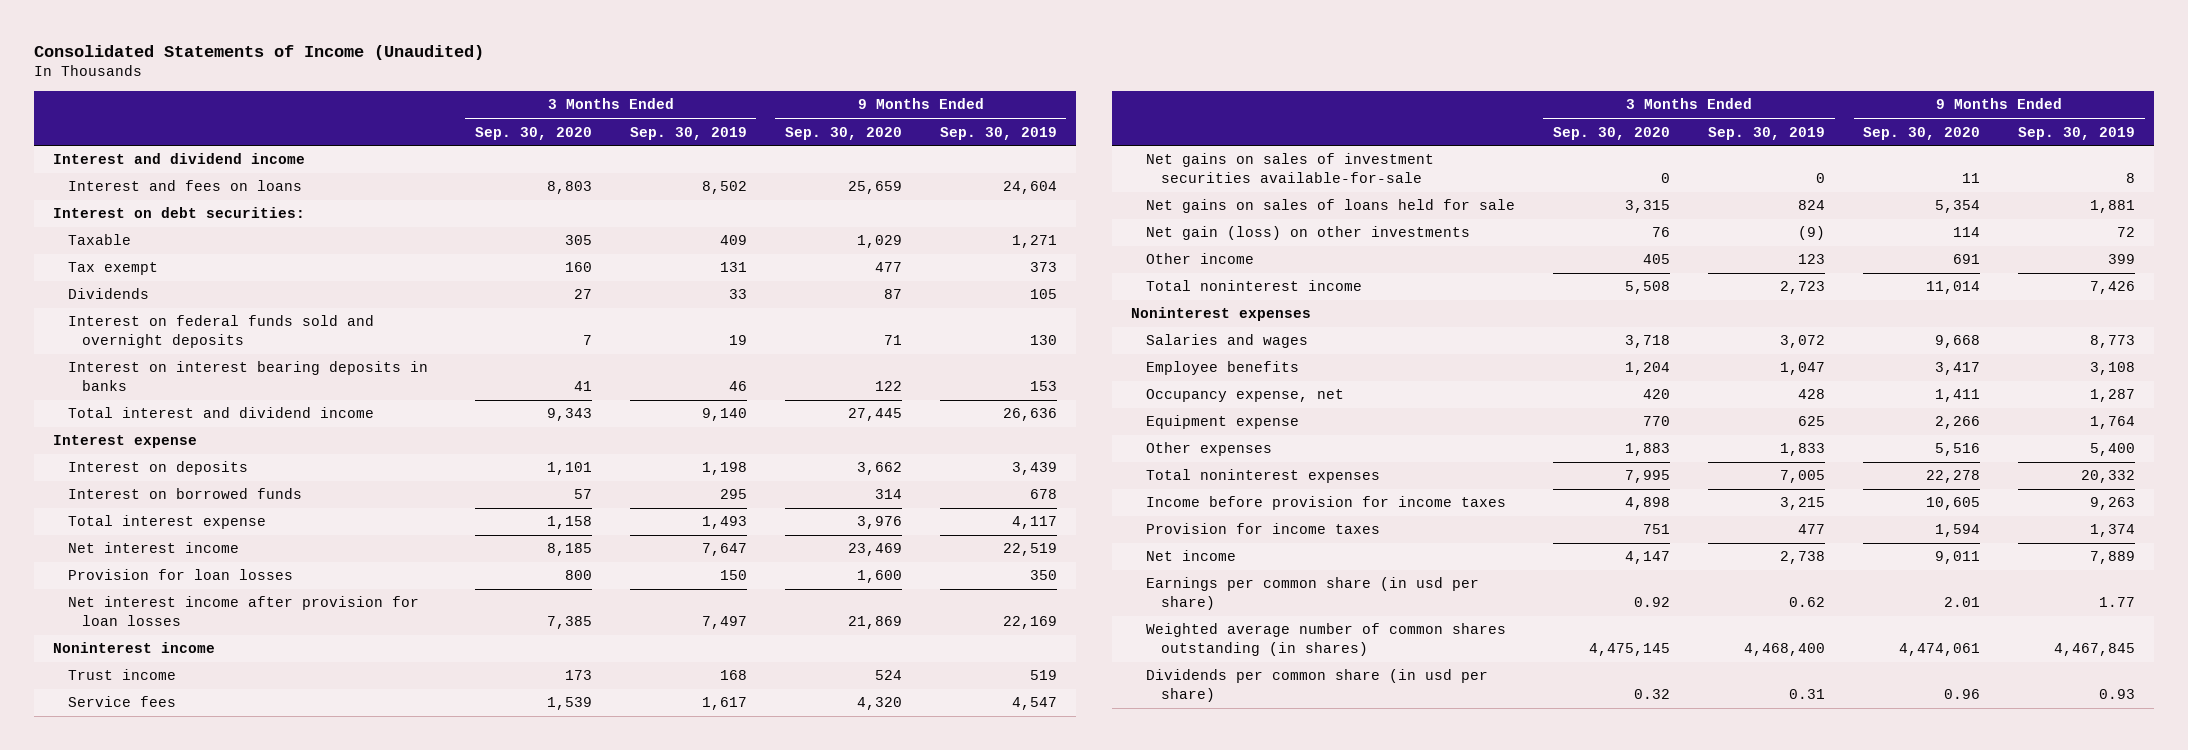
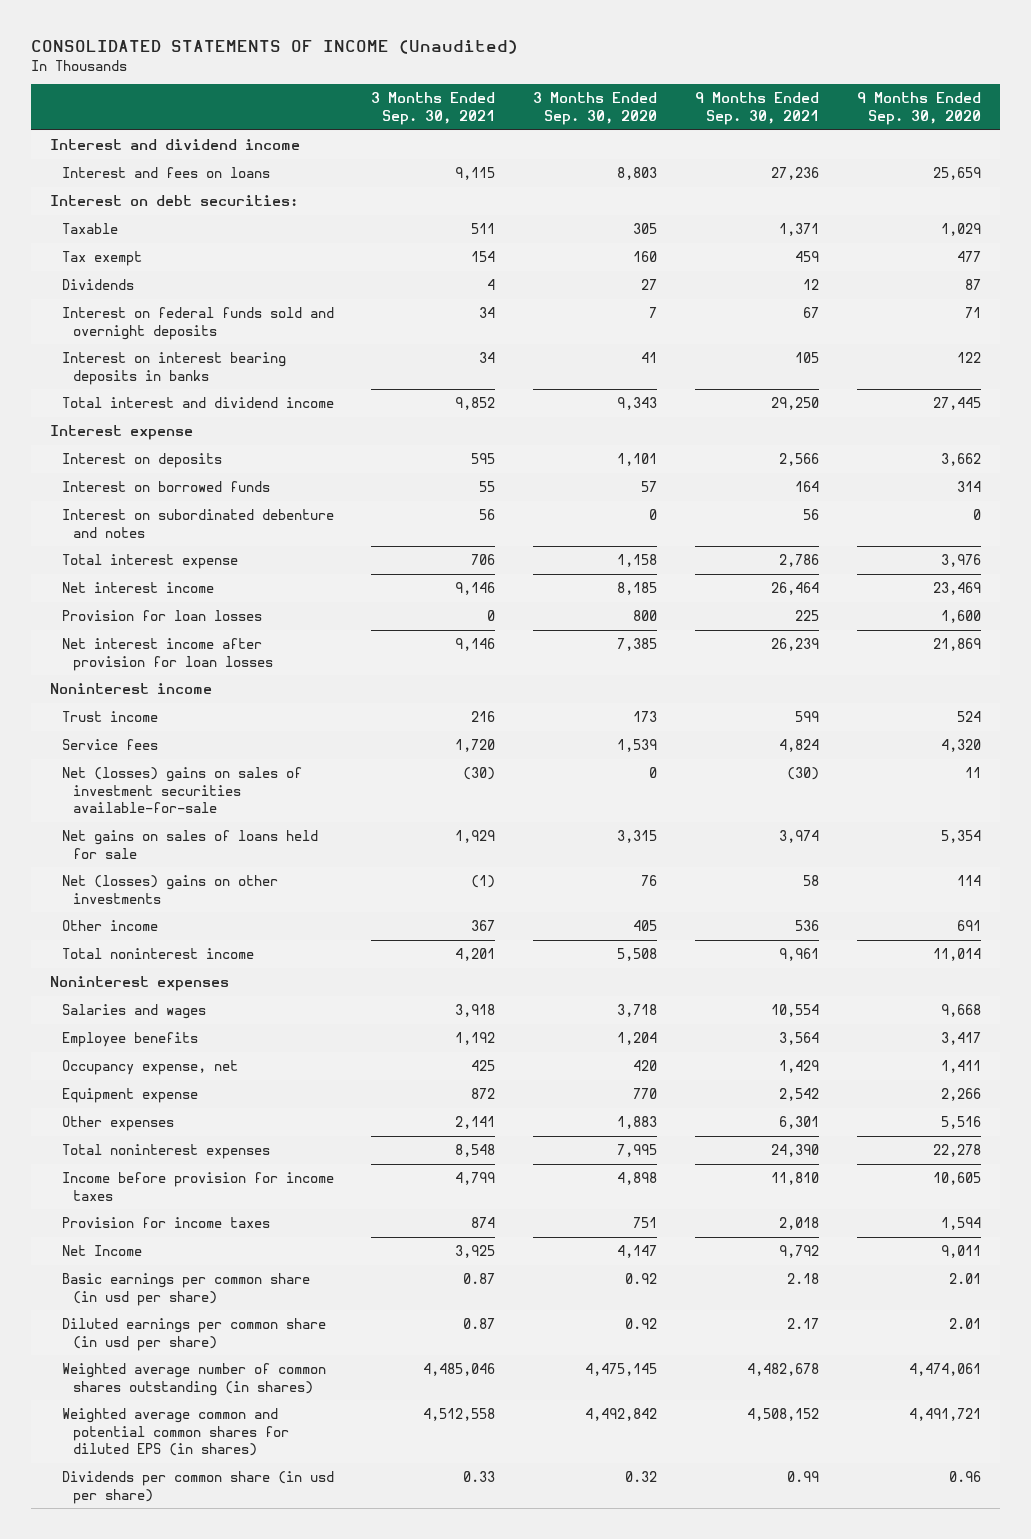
[33,44,484,60] Consolidated Statements of Income (Unaudited) -> [31,40,519,55] CONSOLIDATED STATEMENTS OF INCOME (Unaudited)
[629,126,747,140] Sep. 30, 2019 -> none
[939,126,1057,140] Sep. 30, 2019 -> none
none -> [371,92,496,125] 3 Months Ended Sep. 30, 2021
none -> [694,92,819,125] 9 Months Ended Sep. 30, 2021
none -> [61,509,334,538] Interest on subordinated debenture and notes
[1145,153,1434,184] Net gains on sales of investment securities available-for-sale -> [61,767,302,814] Net (losses) gains on sales of investment securities available-for-sale
[1145,226,1470,241] Net gain (loss) on other investments -> [61,875,278,904] Net (losses) gains on other investments
[1145,550,1236,562] Net income -> [61,1245,142,1257] Net Income
[1145,577,1479,611] Earnings per common share (in usd per share) -> [61,1273,310,1306] Basic earnings per common share (in usd per share)
none -> [61,1318,326,1351] Diluted earnings per common share (in usd per share)
none -> [61,1408,289,1457] Weighted average common and potential common shares for diluted EPS (in shares)

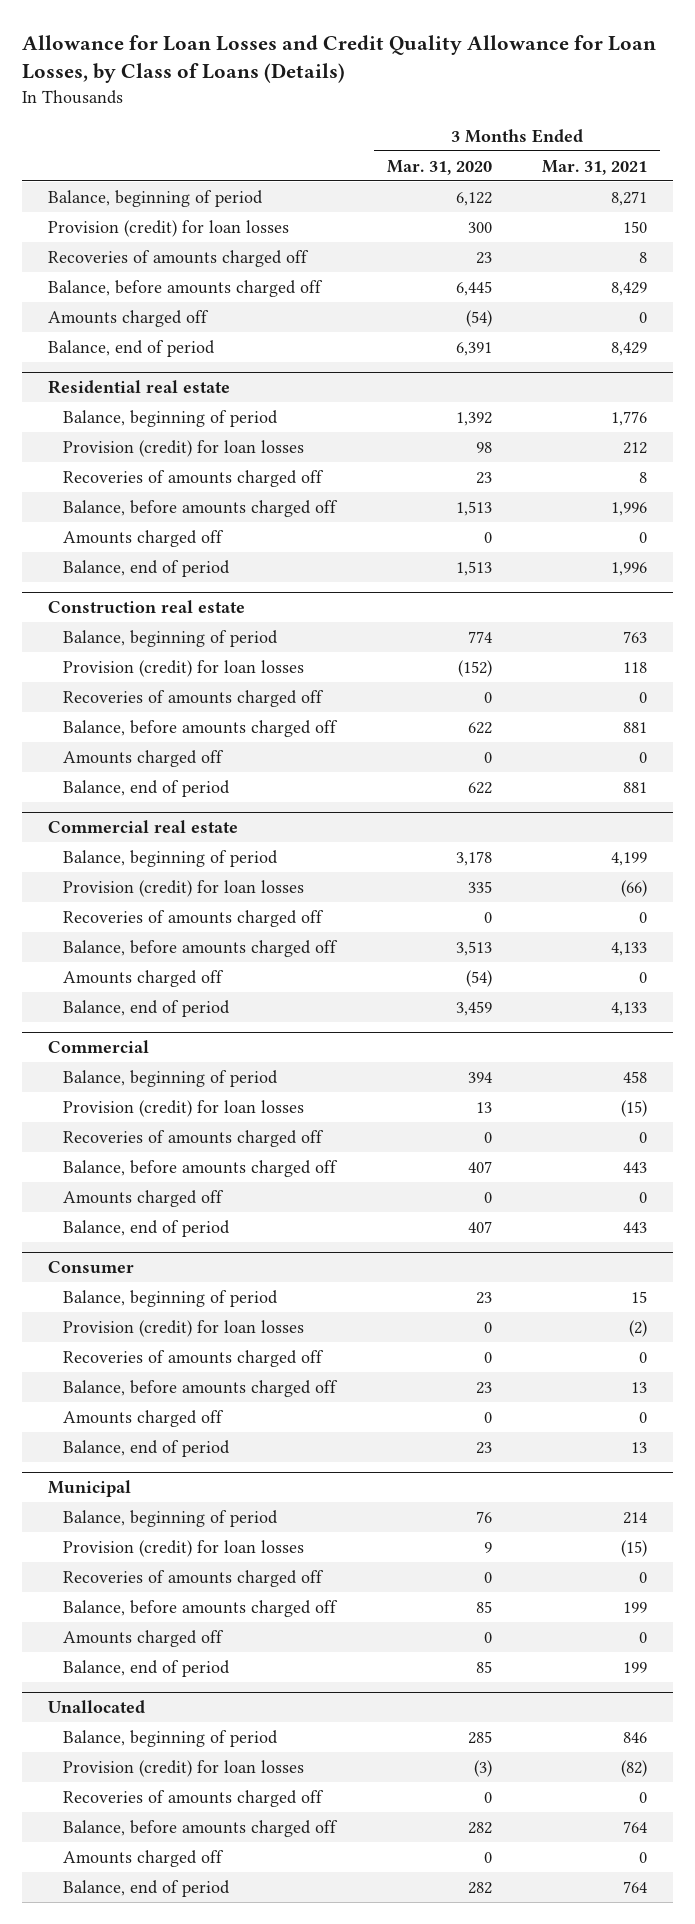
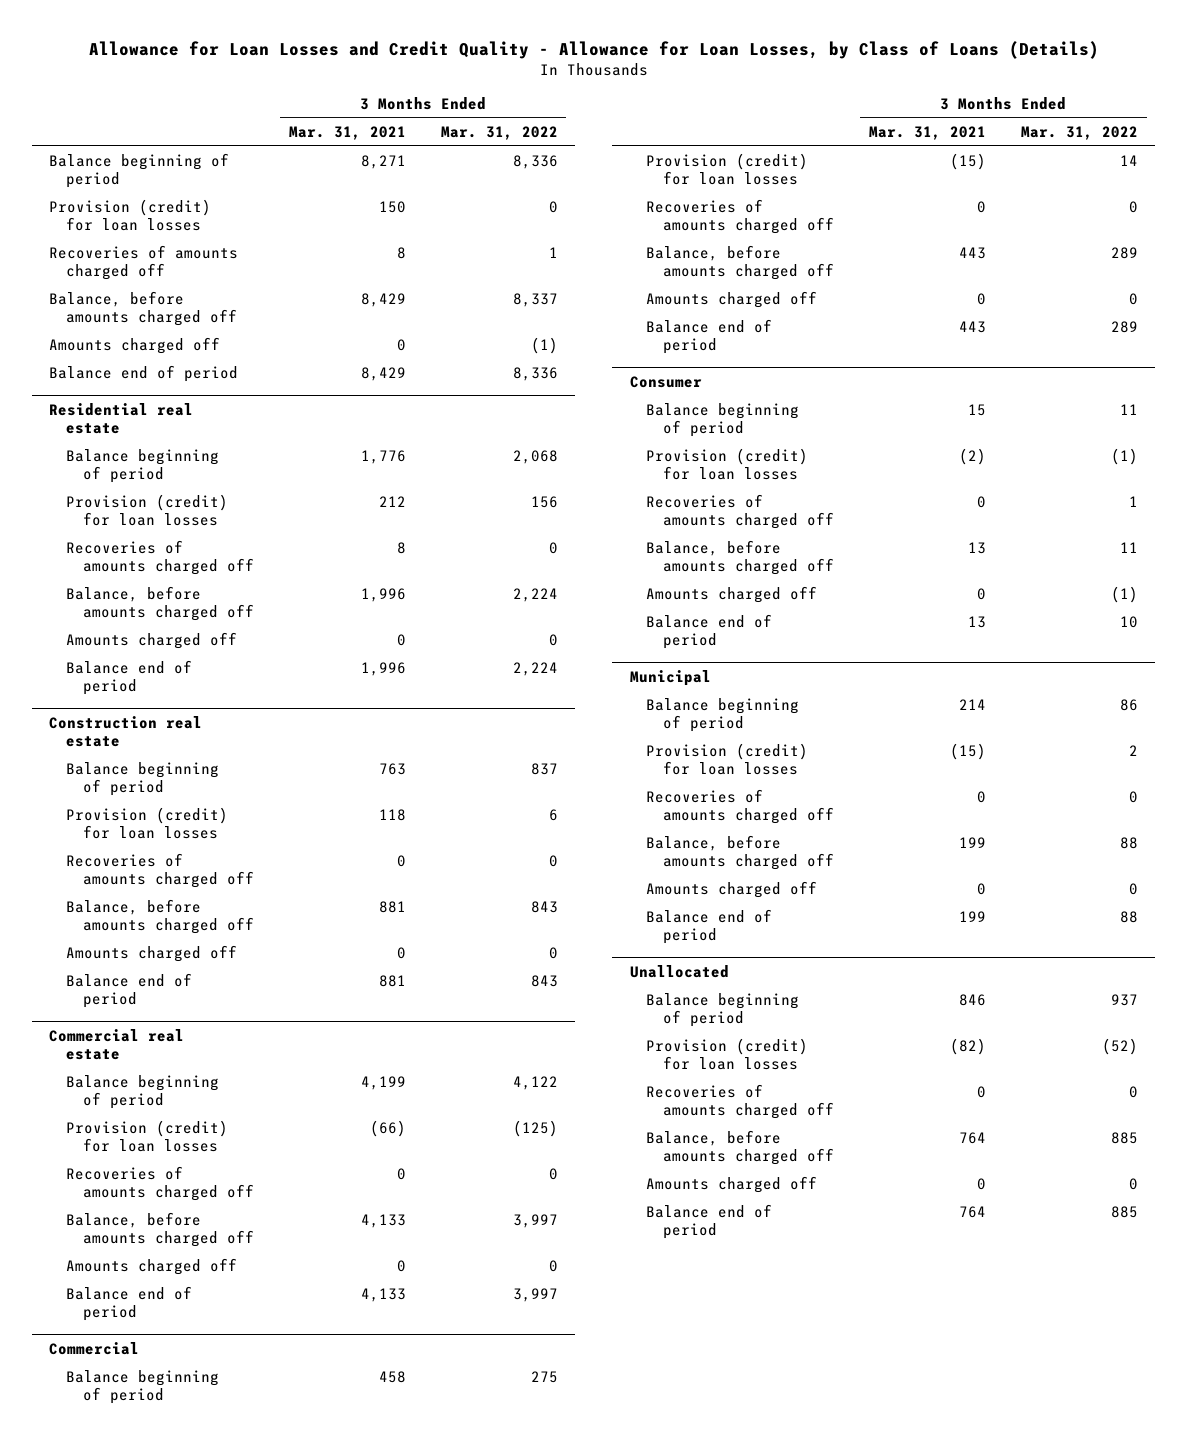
[22,35,657,84] Allowance for Loan Losses and Credit Quality Allowance for Loan Losses, by Class of Loans (Details) -> [88,40,1099,59] Allowance for Loan Losses and Credit Quality - Allowance for Loan Losses, by Class of Loans (Details)
[386,159,492,175] Mar. 31, 2020 -> none
none -> [440,125,558,140] Mar. 31, 2022
[47,189,263,207] Balance, beginning of period -> [49,153,230,188] Balance beginning of period
[47,339,215,357] Balance, end of period -> [49,365,239,383] Balance end of period
[62,409,278,427] Balance, beginning of period -> [66,449,220,483] Balance beginning of period
[62,559,230,577] Balance, end of period -> [66,660,193,695] Balance end of period
[62,629,278,647] Balance, beginning of period -> [66,762,220,796] Balance beginning of period
[62,779,230,797] Balance, end of period -> [66,973,193,1008] Balance end of period
[62,849,278,867] Balance, beginning of period -> [66,1075,220,1109] Balance beginning of period
[62,999,230,1017] Balance, end of period -> [66,1286,193,1321] Balance end of period
[62,1069,278,1087] Balance, beginning of period -> [66,1370,220,1404] Balance beginning of period
[62,1219,230,1237] Balance, end of period -> [646,319,773,354] Balance end of period
[62,1289,278,1307] Balance, beginning of period -> [646,403,800,437] Balance beginning of period
[62,1439,230,1457] Balance, end of period -> [646,614,773,649] Balance end of period
[62,1509,278,1527] Balance, beginning of period -> [646,698,800,732] Balance beginning of period
[62,1659,230,1677] Balance, end of period -> [646,909,773,944] Balance end of period
[62,1729,278,1747] Balance, beginning of period -> [646,993,800,1027] Balance beginning of period
[62,1879,230,1897] Balance, end of period -> [646,1204,773,1239] Balance end of period

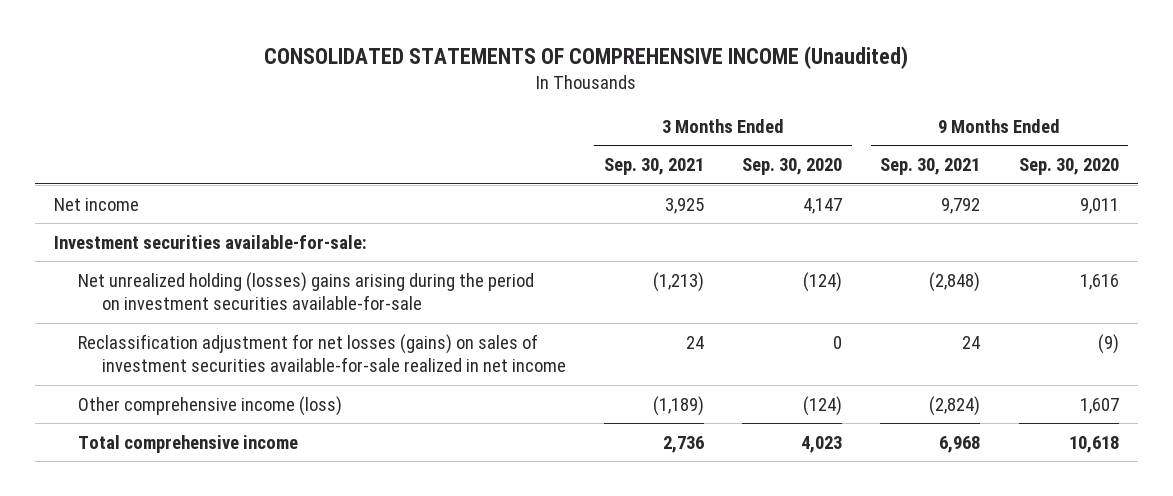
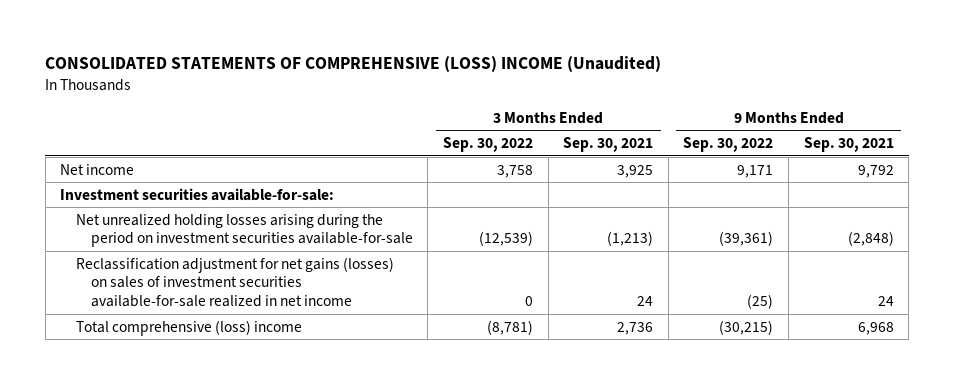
[264,45,909,69] CONSOLIDATED STATEMENTS OF COMPREHENSIVE INCOME (Unaudited) -> [45,56,662,73] CONSOLIDATED STATEMENTS OF COMPREHENSIVE (LOSS) INCOME (Unaudited)
[742,158,843,176] Sep. 30, 2020 -> none
[1018,158,1119,176] Sep. 30, 2020 -> none
none -> [443,136,534,152] Sep. 30, 2022
none -> [683,136,774,152] Sep. 30, 2022
[77,395,342,416] Other comprehensive income (loss) -> none
[77,271,534,311] Net unrealized holding (losses) gains arising during the period on investment securities available-for-sale -> [75,213,413,248] Net unrealized holding losses arising during the period on investment securities available-for-sale
[77,333,566,373] Reclassification adjustment for net losses (gains) on sales of investment securities available-for-sale realized in net income -> [75,256,394,308] Reclassification adjustment for net gains (losses) on sales of investment securities available-for-sale realized in net income
[77,434,298,453] Total comprehensive income -> [75,319,302,336] Total comprehensive (loss) income

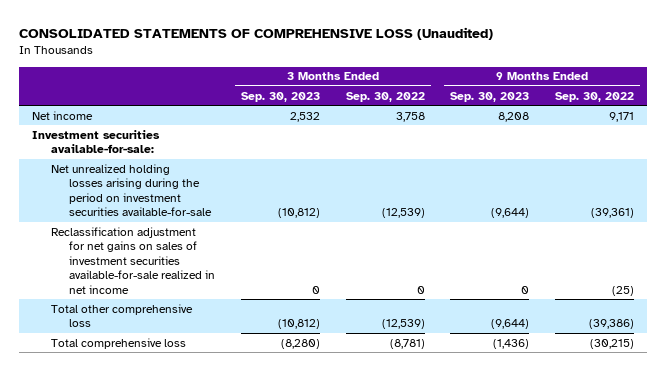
[45,56,662,73] CONSOLIDATED STATEMENTS OF COMPREHENSIVE (LOSS) INCOME (Unaudited) -> [19,27,494,41] CONSOLIDATED STATEMENTS OF COMPREHENSIVE LOSS (Unaudited)
[563,136,654,152] Sep. 30, 2021 -> none
[803,136,894,152] Sep. 30, 2021 -> none
none -> [241,91,321,102] Sep. 30, 2023
none -> [450,91,530,102] Sep. 30, 2023
[75,256,394,308] Reclassification adjustment for net gains (losses) on sales of investment securities available-for-sale realized in net income -> [50,226,216,294] Reclassification adjustment for net gains on sales of investment securities available-for-sale realized in net income
none -> [50,303,193,328] Total other comprehensive loss
[75,319,302,336] Total comprehensive (loss) income -> [50,337,186,349] Total comprehensive loss

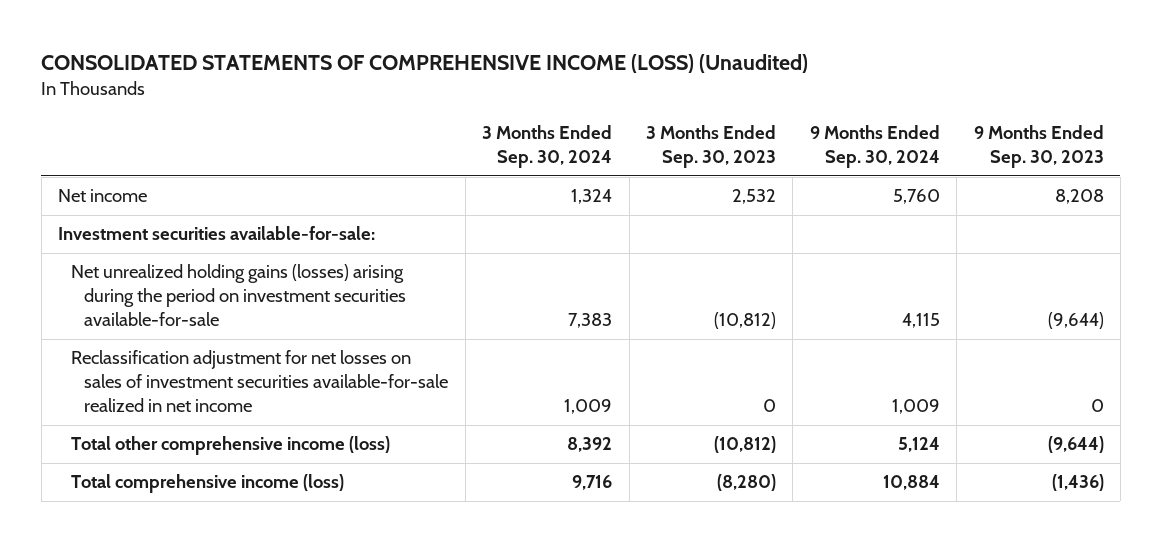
[19,27,494,41] CONSOLIDATED STATEMENTS OF COMPREHENSIVE LOSS (Unaudited) -> [41,54,809,74] CONSOLIDATED STATEMENTS OF COMPREHENSIVE INCOME (LOSS) (Unaudited)
[345,91,425,102] Sep. 30, 2022 -> none
[555,91,635,102] Sep. 30, 2022 -> none
none -> [482,125,613,169] 3 Months Ended Sep. 30, 2024
none -> [809,125,940,169] 9 Months Ended Sep. 30, 2024
[50,163,213,217] Net unrealized holding losses arising during the period on investment securities available-for-sale -> [71,264,407,327] Net unrealized holding gains (losses) arising during the period on investment securities available-for-sale
[50,226,216,294] Reclassification adjustment for net gains on sales of investment securities available-for-sale realized in net income -> [71,350,449,413] Reclassification adjustment for net losses on sales of investment securities available-for-sale realized in net income
[50,303,193,328] Total other comprehensive loss -> [71,436,391,456] Total other comprehensive income (loss)
[50,337,186,349] Total comprehensive loss -> [71,474,345,494] Total comprehensive income (loss)

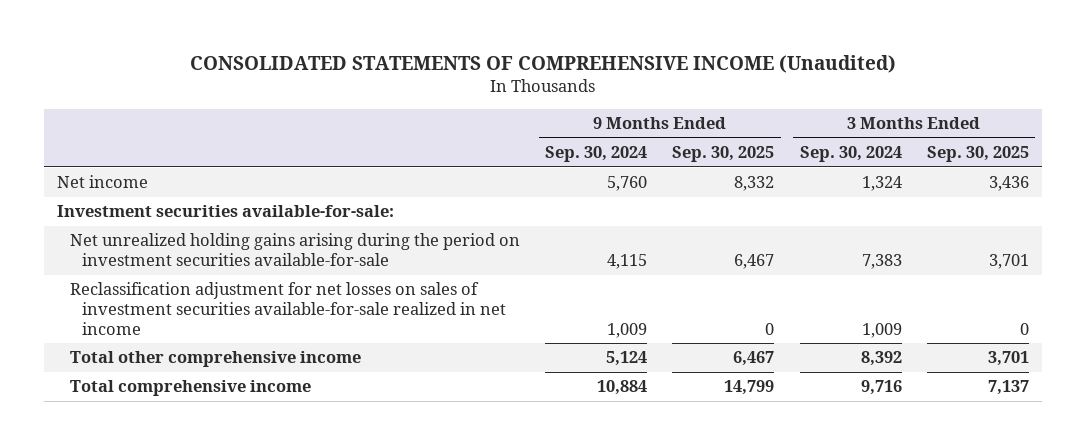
[41,54,809,74] CONSOLIDATED STATEMENTS OF COMPREHENSIVE INCOME (LOSS) (Unaudited) -> [190,55,897,74] CONSOLIDATED STATEMENTS OF COMPREHENSIVE INCOME (Unaudited)
[645,125,776,169] 3 Months Ended Sep. 30, 2023 -> none
[973,125,1104,169] 9 Months Ended Sep. 30, 2023 -> none
none -> [672,146,775,163] Sep. 30, 2025
none -> [927,146,1030,163] Sep. 30, 2025
[71,264,407,327] Net unrealized holding gains (losses) arising during the period on investment securities available-for-sale -> [69,233,520,267] Net unrealized holding gains arising during the period on investment securities available-for-sale
[71,436,391,456] Total other comprehensive income (loss) -> [69,351,361,368] Total other comprehensive income
[71,474,345,494] Total comprehensive income (loss) -> [69,380,311,397] Total comprehensive income

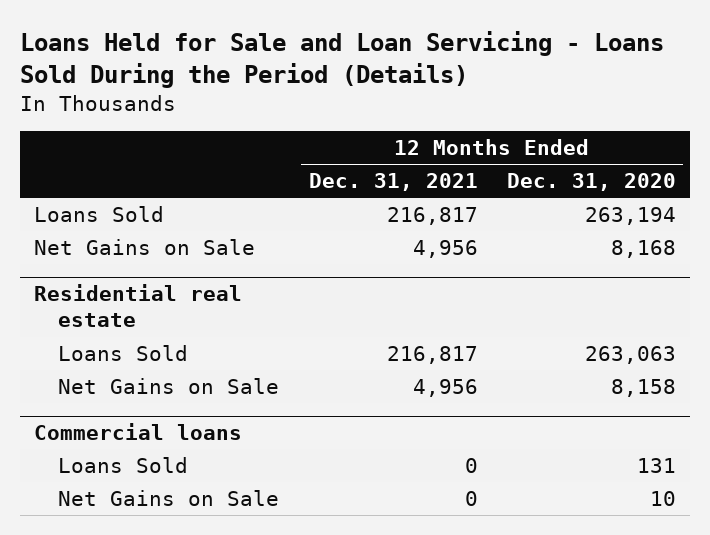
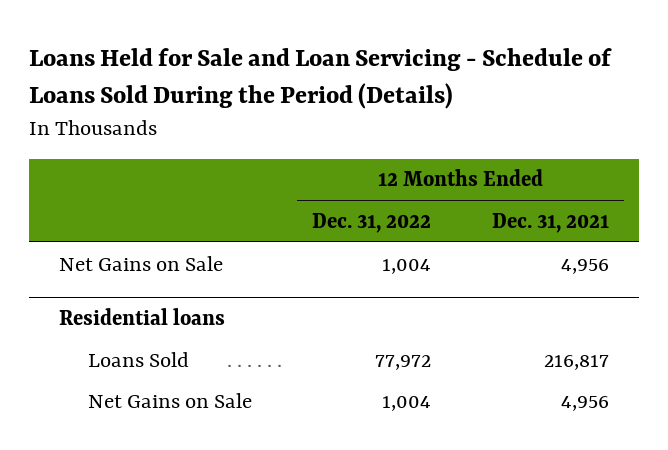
[19,31,664,89] Loans Held for Sale and Loan Servicing - Loans Sold During the Period (Details) -> [28,47,612,109] Loans Held for Sale and Loan Servicing - Schedule of Loans Sold During the Period (Details)
[506,173,676,192] Dec. 31, 2020 -> none
none -> [312,212,432,233] Dec. 31, 2022
[34,205,165,222] Loans Sold -> none
[34,284,243,328] Residential real estate -> [58,308,225,326] Residential loans
[34,423,243,441] Commercial loans -> none
[58,456,189,473] Loans Sold -> none
[58,489,280,506] Net Gains on Sale -> none

